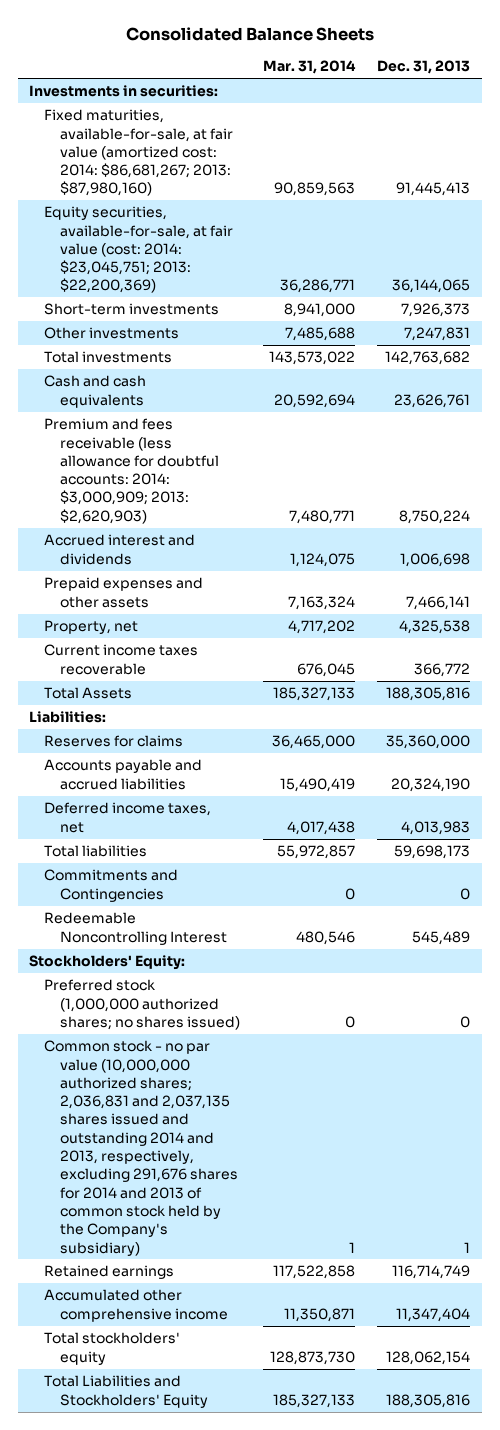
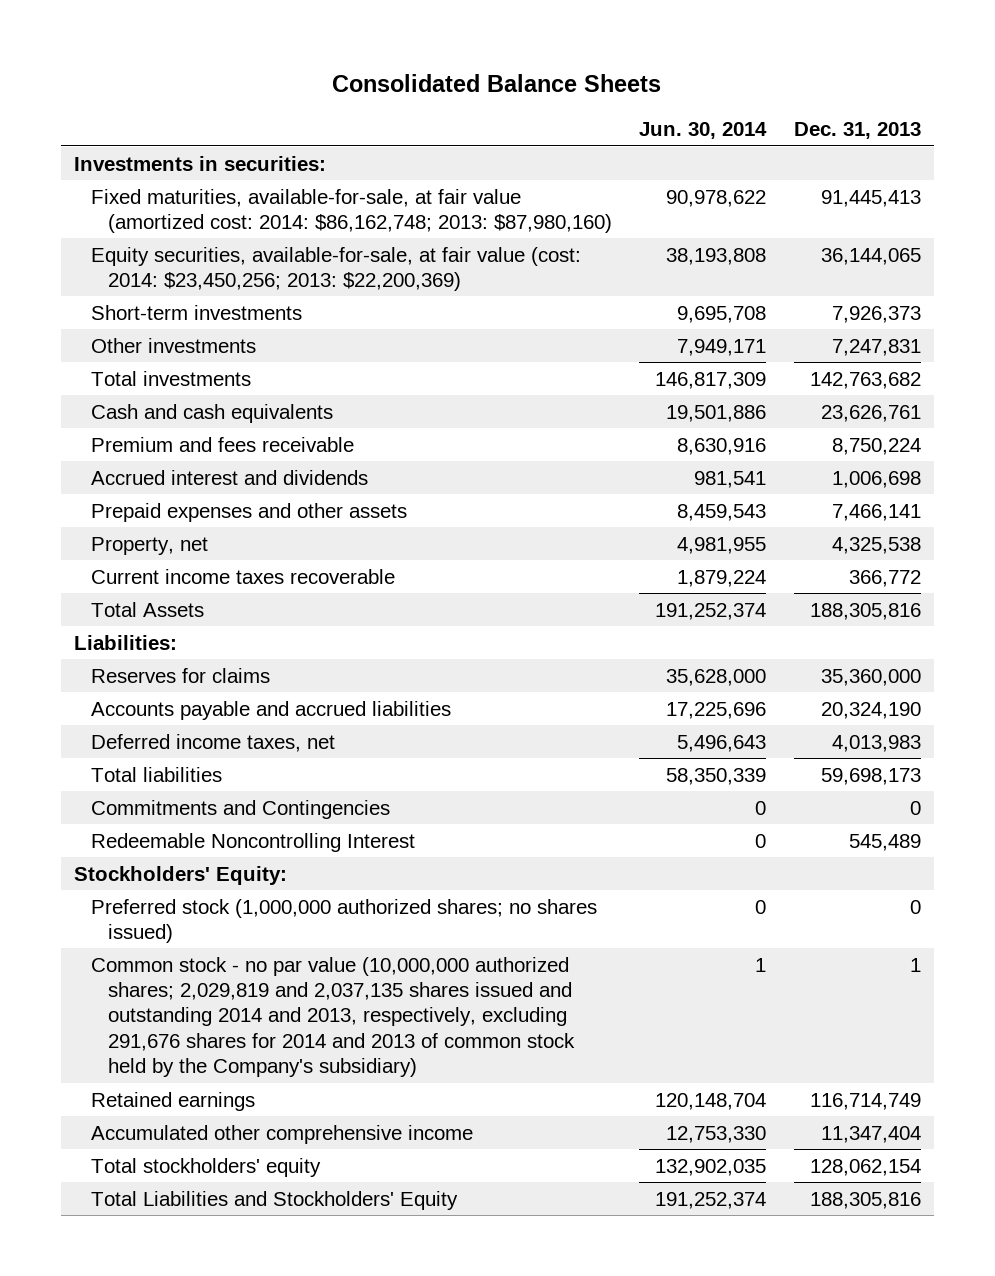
[262,60,356,75] Mar. 31, 2014 -> none
none -> [639,122,768,140] Jun. 30, 2014
[44,109,233,197] Fixed maturities, available-for-sale, at fair value (amortized cost: 2014: $86,681,267; 2013: $87,980,160) -> [91,188,613,233] Fixed maturities, available-for-sale, at fair value (amortized cost: 2014: $86,162,748; 2013: $87,980,160)
[44,206,233,294] Equity securities, available-for-sale, at fair value (cost: 2014: $23,045,751; 2013: $22,200,369) -> [91,246,582,291] Equity securities, available-for-sale, at fair value (cost: 2014: $23,450,256; 2013: $22,200,369)
[44,418,219,524] Premium and fees receivable (less allowance for doubtful accounts: 2014: $3,000,909; 2013: $2,620,903) -> [91,436,355,452] Premium and fees receivable
[44,1040,238,1256] Common stock - no par value (10,000,000 authorized shares; 2,036,831 and 2,037,135 shares issued and outstanding 2014 and 2013, respectively, excluding 291,676 shares for 2014 and 2013 of common stock held by the Company's subsidiary) -> [91,956,576,1078] Common stock - no par value (10,000,000 authorized shares; 2,029,819 and 2,037,135 shares issued and outstanding 2014 and 2013, respectively, excluding 291,676 shares for 2014 and 2013 of common stock held by the Company's subsidiary)

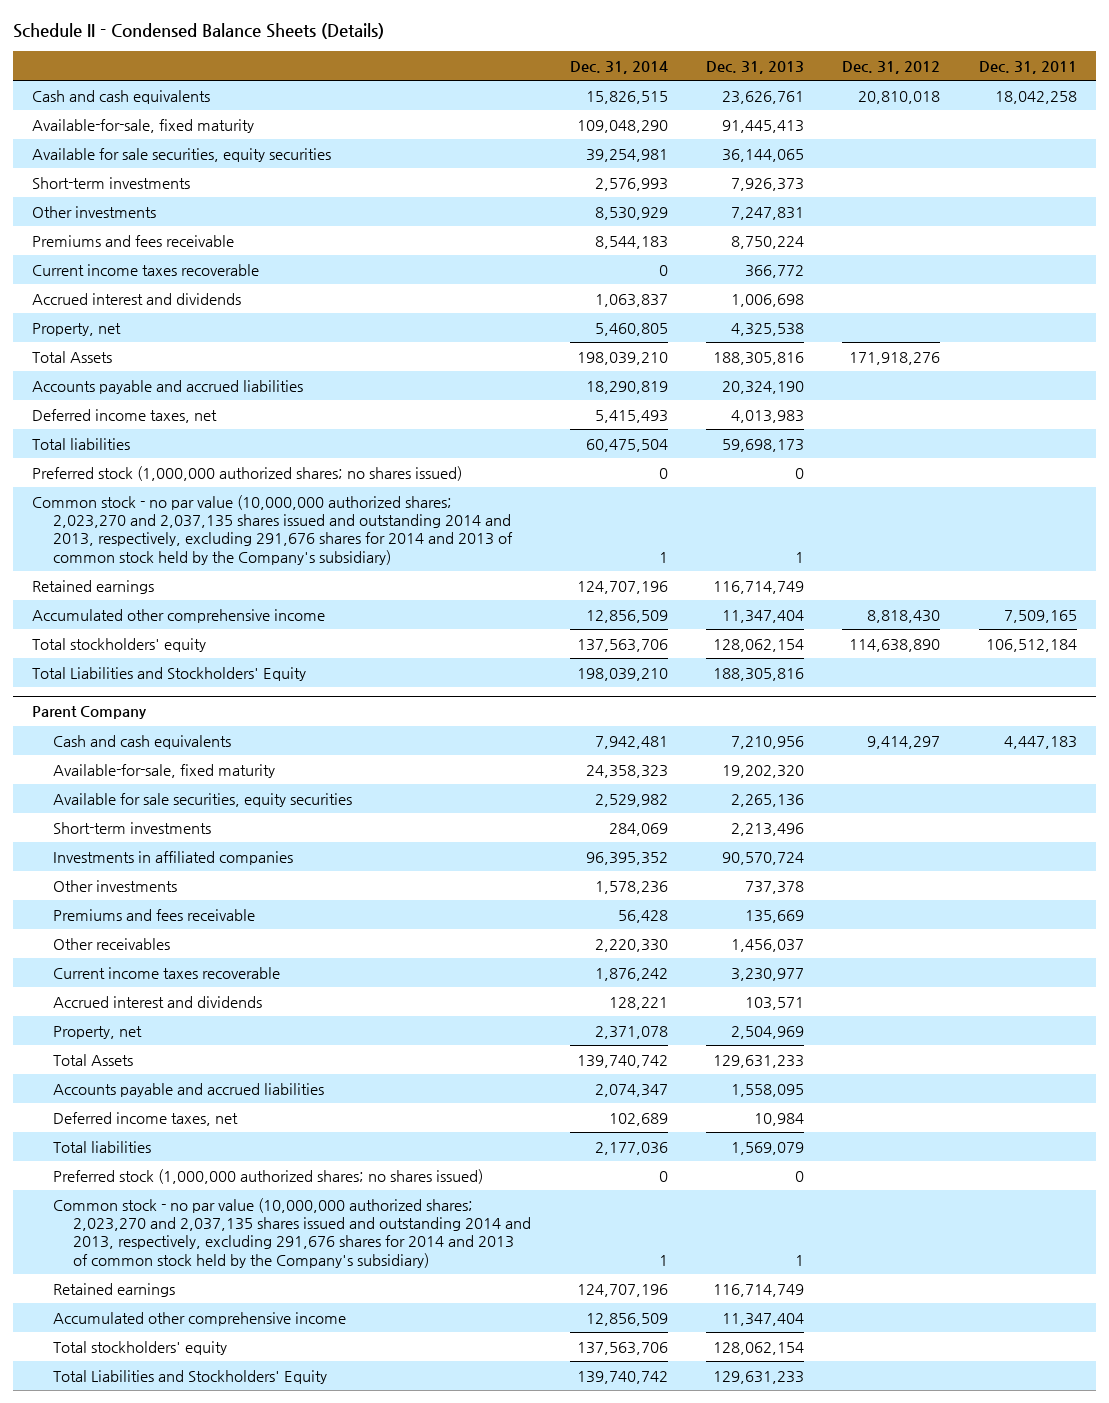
[332,74,662,93] Consolidated Balance Sheets -> [12,22,384,39] Schedule II - Condensed Balance Sheets (Details)
[639,122,768,140] Jun. 30, 2014 -> none
none -> [569,60,668,74] Dec. 31, 2014
none -> [842,60,941,74] Dec. 31, 2012
none -> [978,60,1077,74] Dec. 31, 2011
[74,155,327,171] Investments in securities: -> none
[91,403,334,423] Cash and cash equivalents -> [32,89,211,104] Cash and cash equivalents
[91,188,613,233] Fixed maturities, available-for-sale, at fair value (amortized cost: 2014: $86,162,748; 2013: $87,980,160) -> [32,118,255,133] Available-for-sale, fixed maturity
[91,246,582,291] Equity securities, available-for-sale, at fair value (cost: 2014: $23,450,256; 2013: $22,200,369) -> [32,147,332,162] Available for sale securities, equity securities
[91,370,252,386] Total investments -> none
[91,436,355,452] Premium and fees receivable -> [32,234,235,247] Premiums and fees receivable
[91,568,396,584] Current income taxes recoverable -> [32,263,260,276] Current income taxes recoverable
[91,502,408,522] Prepaid expenses and other assets -> none
[74,634,178,650] Liabilities: -> none
[91,667,271,683] Reserves for claims -> none
[91,799,391,819] Commitments and Contingencies -> none
[91,832,416,852] Redeemable Noncontrolling Interest -> none
[74,865,288,885] Stockholders' Equity: -> none
[91,956,576,1078] Common stock - no par value (10,000,000 authorized shares; 2,029,819 and 2,037,135 shares issued and outstanding 2014 and 2013, respectively, excluding 291,676 shares for 2014 and 2013 of common stock held by the Company's subsidiary) -> [32,494,513,565] Common stock - no par value (10,000,000 authorized shares; 2,023,270 and 2,037,135 shares issued and outstanding 2014 and 2013, respectively, excluding 291,676 shares for 2014 and 2013 of common stock held by the Company's subsidiary)
none -> [32,706,148,720] Parent Company
none -> [52,734,231,749] Cash and cash equivalents
none -> [52,763,275,778] Available-for-sale, fixed maturity
none -> [52,792,352,807] Available for sale securities, equity securities
none -> [52,821,211,834] Short-term investments
none -> [52,850,293,865] Investments in affiliated companies
none -> [52,879,177,892] Other investments
none -> [52,908,255,921] Premiums and fees receivable
none -> [52,937,170,950] Other receivables
none -> [52,966,280,979] Current income taxes recoverable
none -> [52,995,262,1008] Accrued interest and dividends
none -> [52,1025,142,1039] Property, net
none -> [52,1053,133,1066] Total Assets
none -> [52,1082,324,1097] Accounts payable and accrued liabilities
none -> [52,1111,238,1126] Deferred income taxes, net
none -> [52,1140,151,1153] Total liabilities
none -> [52,1168,483,1184] Preferred stock (1,000,000 authorized shares; no shares issued)
none -> [52,1197,532,1268] Common stock - no par value (10,000,000 authorized shares; 2,023,270 and 2,037,135 shares issued and outstanding 2014 and 2013, respectively, excluding 291,676 shares for 2014 and 2013 of common stock held by the Company's subsidiary)
none -> [52,1282,175,1297] Retained earnings
none -> [52,1311,346,1326] Accumulated other comprehensive income
none -> [52,1340,227,1355] Total stockholders' equity
none -> [52,1369,327,1384] Total Liabilities and Stockholders' Equity

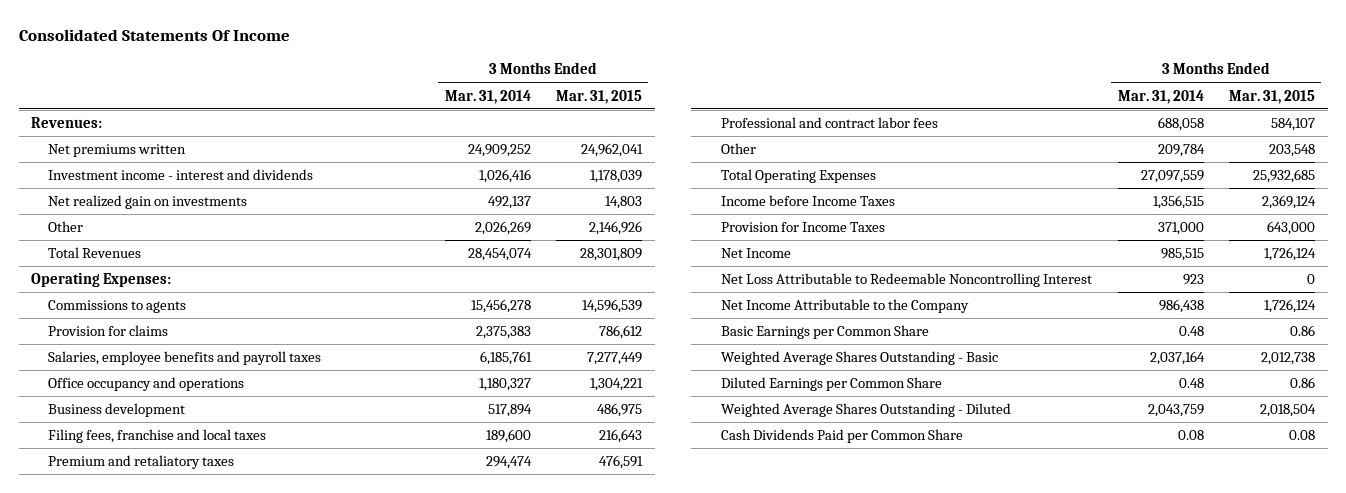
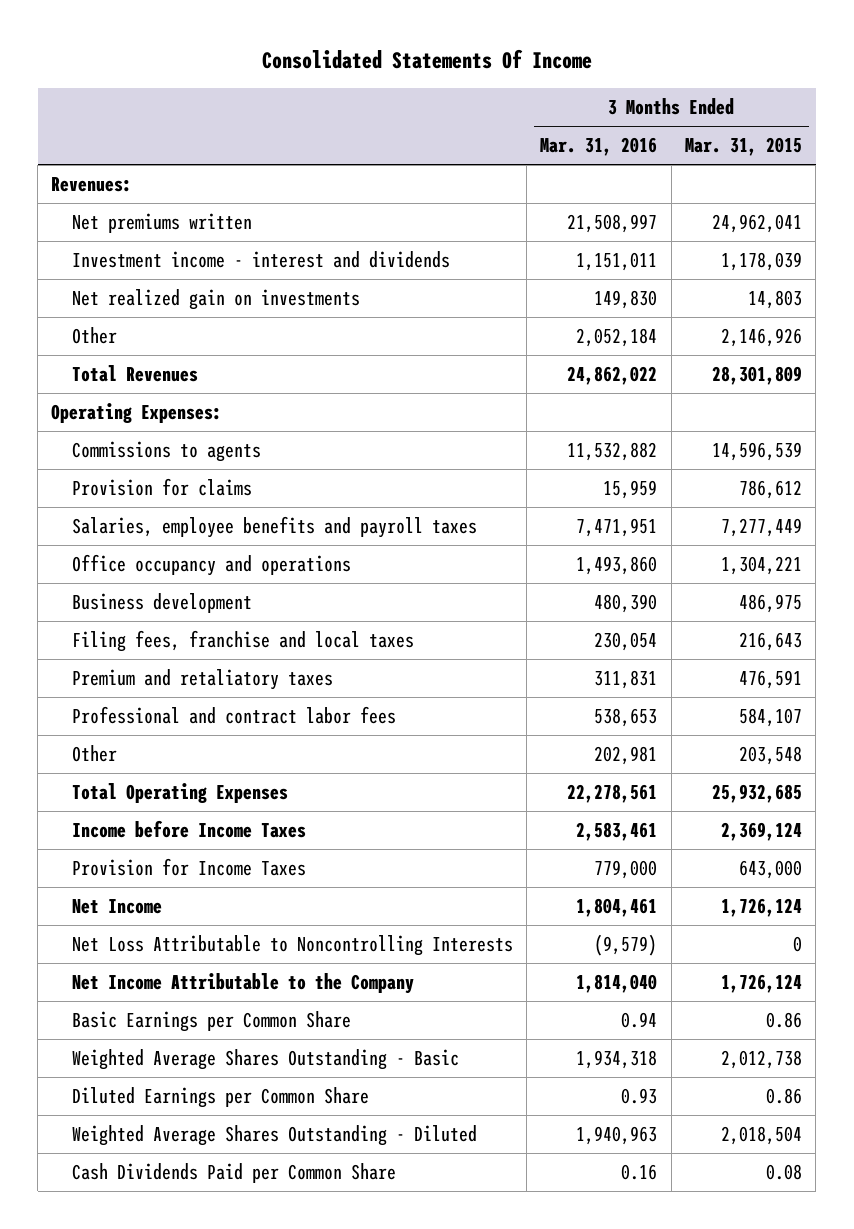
[444,89,531,104] Mar. 31, 2014 -> none
none -> [540,137,658,157] Mar. 31, 2016
[721,273,1093,288] Net Loss Attributable to Redeemable Noncontrolling Interest -> [71,934,513,956] Net Loss Attributable to Noncontrolling Interests

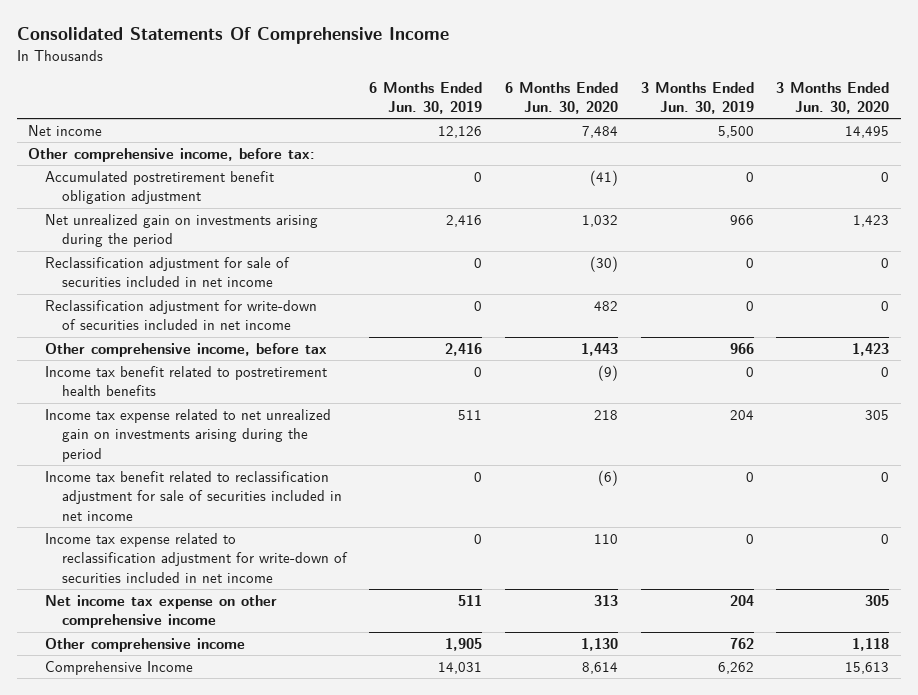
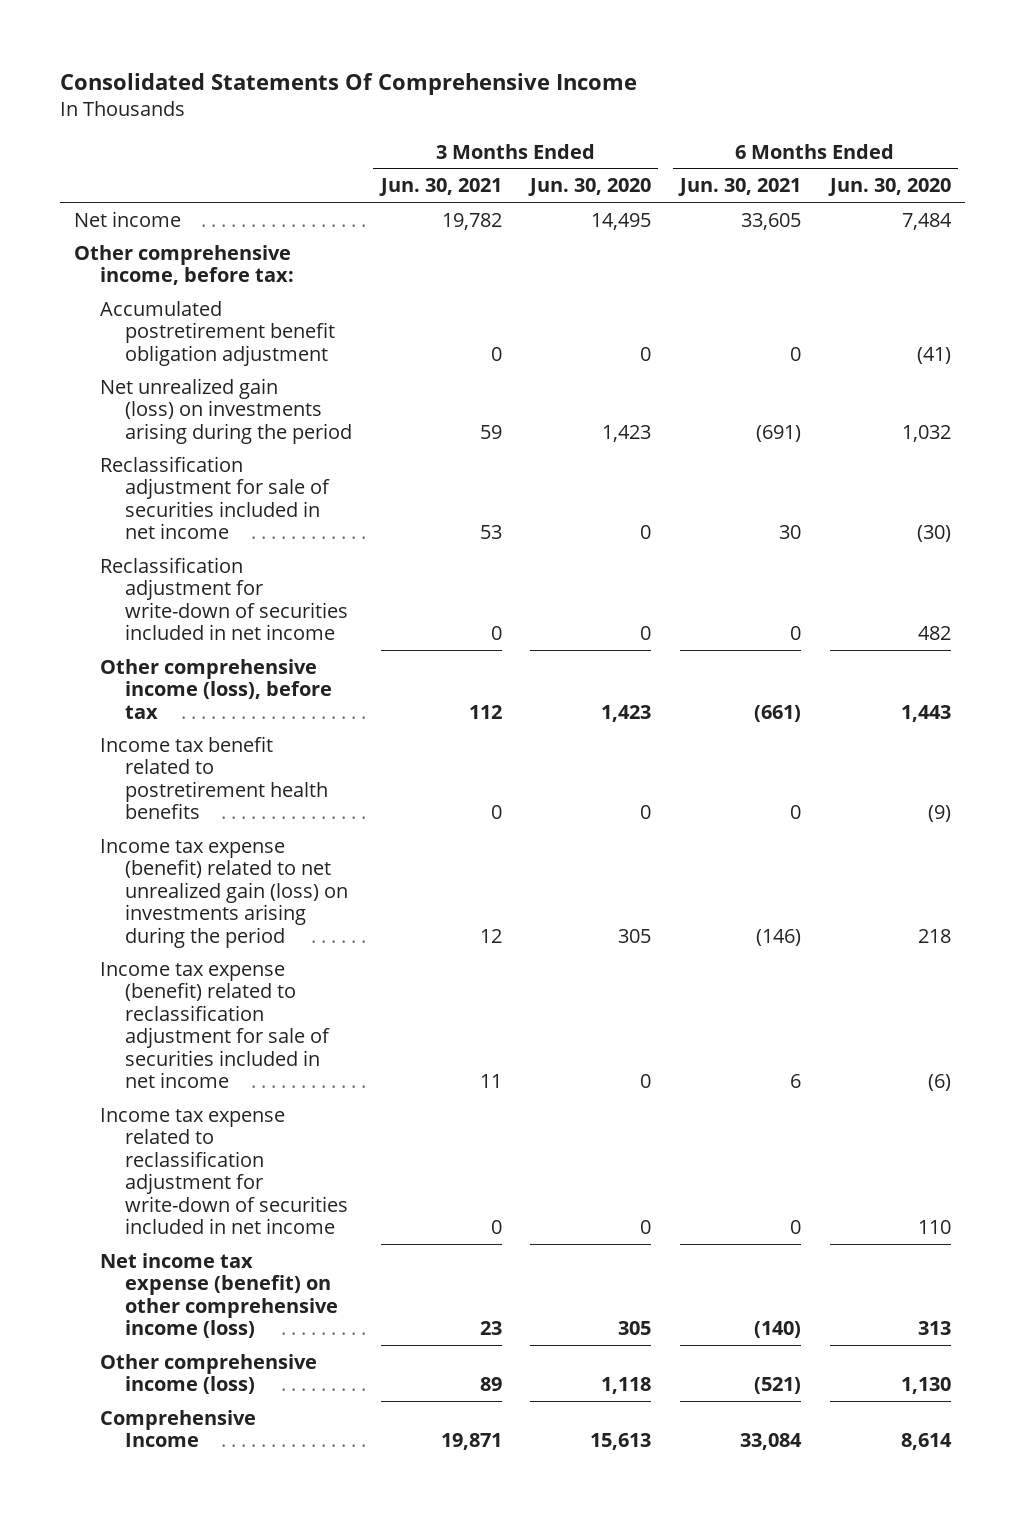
[369,81,483,115] 6 Months Ended Jun. 30, 2019 -> none
[640,81,754,115] 3 Months Ended Jun. 30, 2019 -> none
none -> [378,178,502,197] Jun. 30, 2021
none -> [678,178,802,197] Jun. 30, 2021
[45,213,319,248] Net unrealized gain on investments arising during the period -> [99,377,352,444] Net unrealized gain (loss) on investments arising during the period
[45,342,328,357] Other comprehensive income, before tax -> [99,658,332,719] Other comprehensive income (loss), before tax
[45,408,332,462] Income tax expense related to net unrealized gain on investments arising during the period -> [99,838,348,948] Income tax expense (benefit) related to net unrealized gain (loss) on investments arising during the period
[45,470,342,521] Income tax benefit related to reclassification adjustment for sale of securities included in net income -> [99,961,330,1089] Income tax expense (benefit) related to reclassification adjustment for sale of securities included in net income
[45,594,278,629] Net income tax expense on other comprehensive income -> [99,1252,338,1339] Net income tax expense (benefit) on other comprehensive income (loss)
[45,637,246,652] Other comprehensive income -> [99,1353,317,1395] Other comprehensive income (loss)

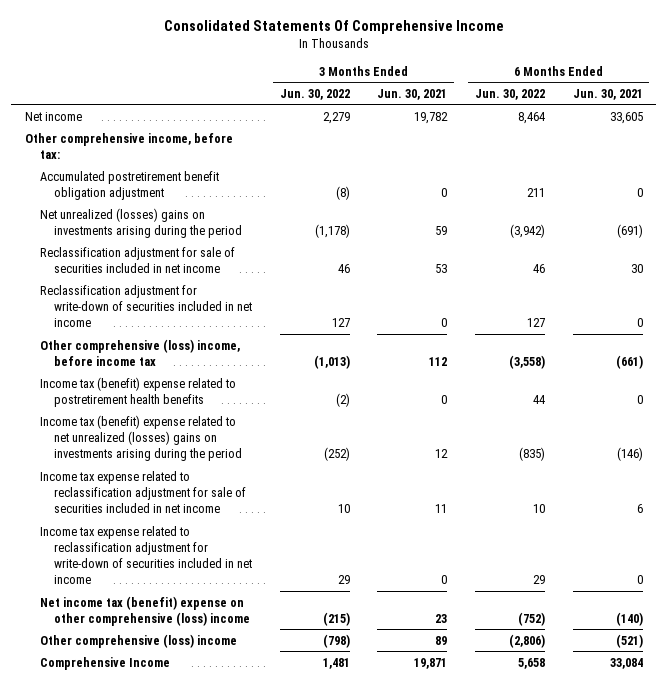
[528,178,652,197] Jun. 30, 2020 -> none
[827,178,951,197] Jun. 30, 2020 -> none
none -> [279,88,350,100] Jun. 30, 2022
none -> [474,88,545,100] Jun. 30, 2022
[99,377,352,444] Net unrealized gain (loss) on investments arising during the period -> [39,207,243,238] Net unrealized (losses) gains on investments arising during the period
[99,658,332,719] Other comprehensive income (loss), before tax -> [39,338,240,366] Other comprehensive (loss) income, before income tax
[99,735,328,820] Income tax benefit related to postretirement health benefits -> [39,376,236,407] Income tax (benefit) expense related to postretirement health benefits
[99,838,348,948] Income tax expense (benefit) related to net unrealized gain (loss) on investments arising during the period -> [39,414,243,461] Income tax (benefit) expense related to net unrealized (losses) gains on investments arising during the period
[99,961,330,1089] Income tax expense (benefit) related to reclassification adjustment for sale of securities included in net income -> [39,470,247,513] Income tax expense related to reclassification adjustment for sale of securities included in net income
[99,1252,338,1339] Net income tax expense (benefit) on other comprehensive income (loss) -> [39,595,251,626] Net income tax (benefit) expense on other comprehensive (loss) income
[99,1353,317,1395] Other comprehensive income (loss) -> [39,633,237,648] Other comprehensive (loss) income

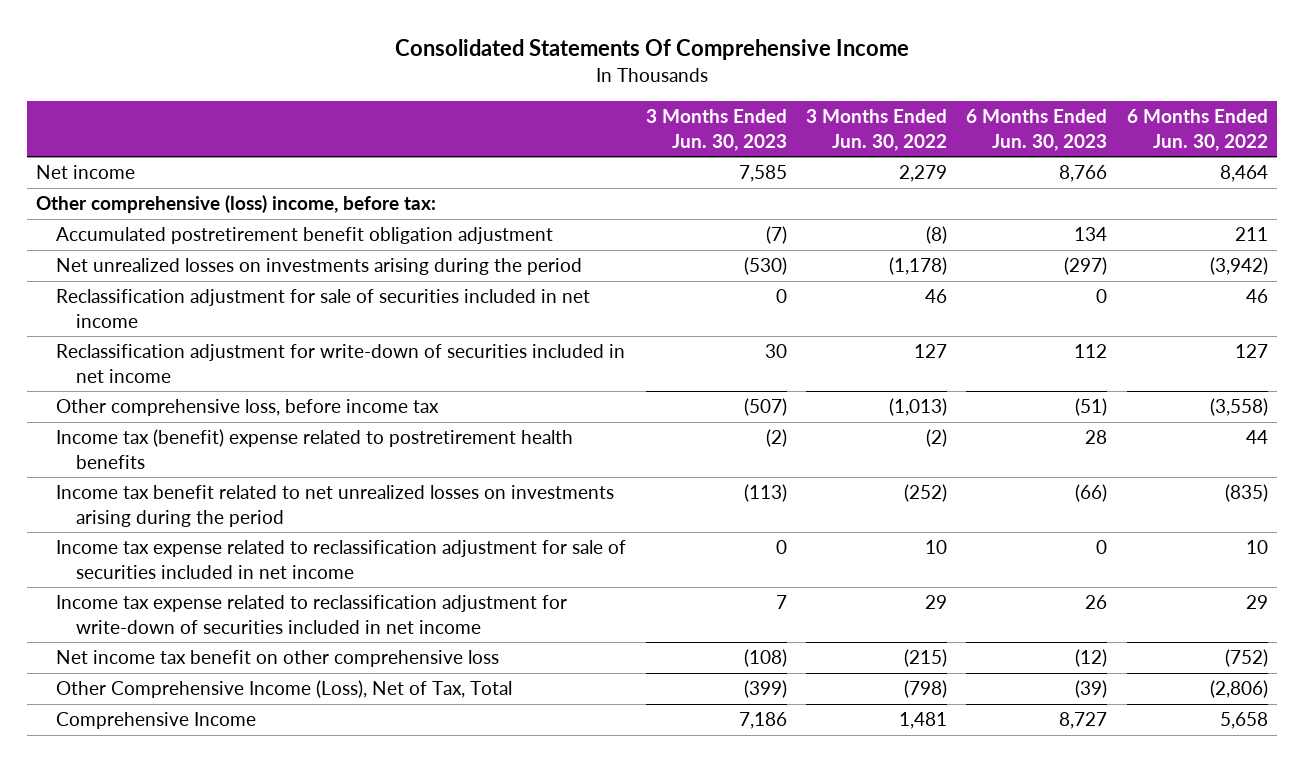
[377,88,448,100] Jun. 30, 2021 -> none
[572,88,643,100] Jun. 30, 2021 -> none
none -> [645,109,787,151] 3 Months Ended Jun. 30, 2023
none -> [966,109,1108,151] 6 Months Ended Jun. 30, 2023
[24,132,233,159] Other comprehensive income, before tax: -> [36,195,437,214] Other comprehensive (loss) income, before tax:
[39,207,243,238] Net unrealized (losses) gains on investments arising during the period -> [56,258,583,276] Net unrealized losses on investments arising during the period
[39,338,240,366] Other comprehensive (loss) income, before income tax -> [56,399,440,417] Other comprehensive loss, before income tax
[39,414,243,461] Income tax (benefit) expense related to net unrealized (losses) gains on investments arising during the period -> [56,485,615,527] Income tax benefit related to net unrealized losses on investments arising during the period
[39,595,251,626] Net income tax (benefit) expense on other comprehensive (loss) income -> [56,650,500,668] Net income tax benefit on other comprehensive loss
[39,633,237,648] Other comprehensive (loss) income -> [56,680,513,699] Other Comprehensive Income (Loss), Net of Tax, Total

